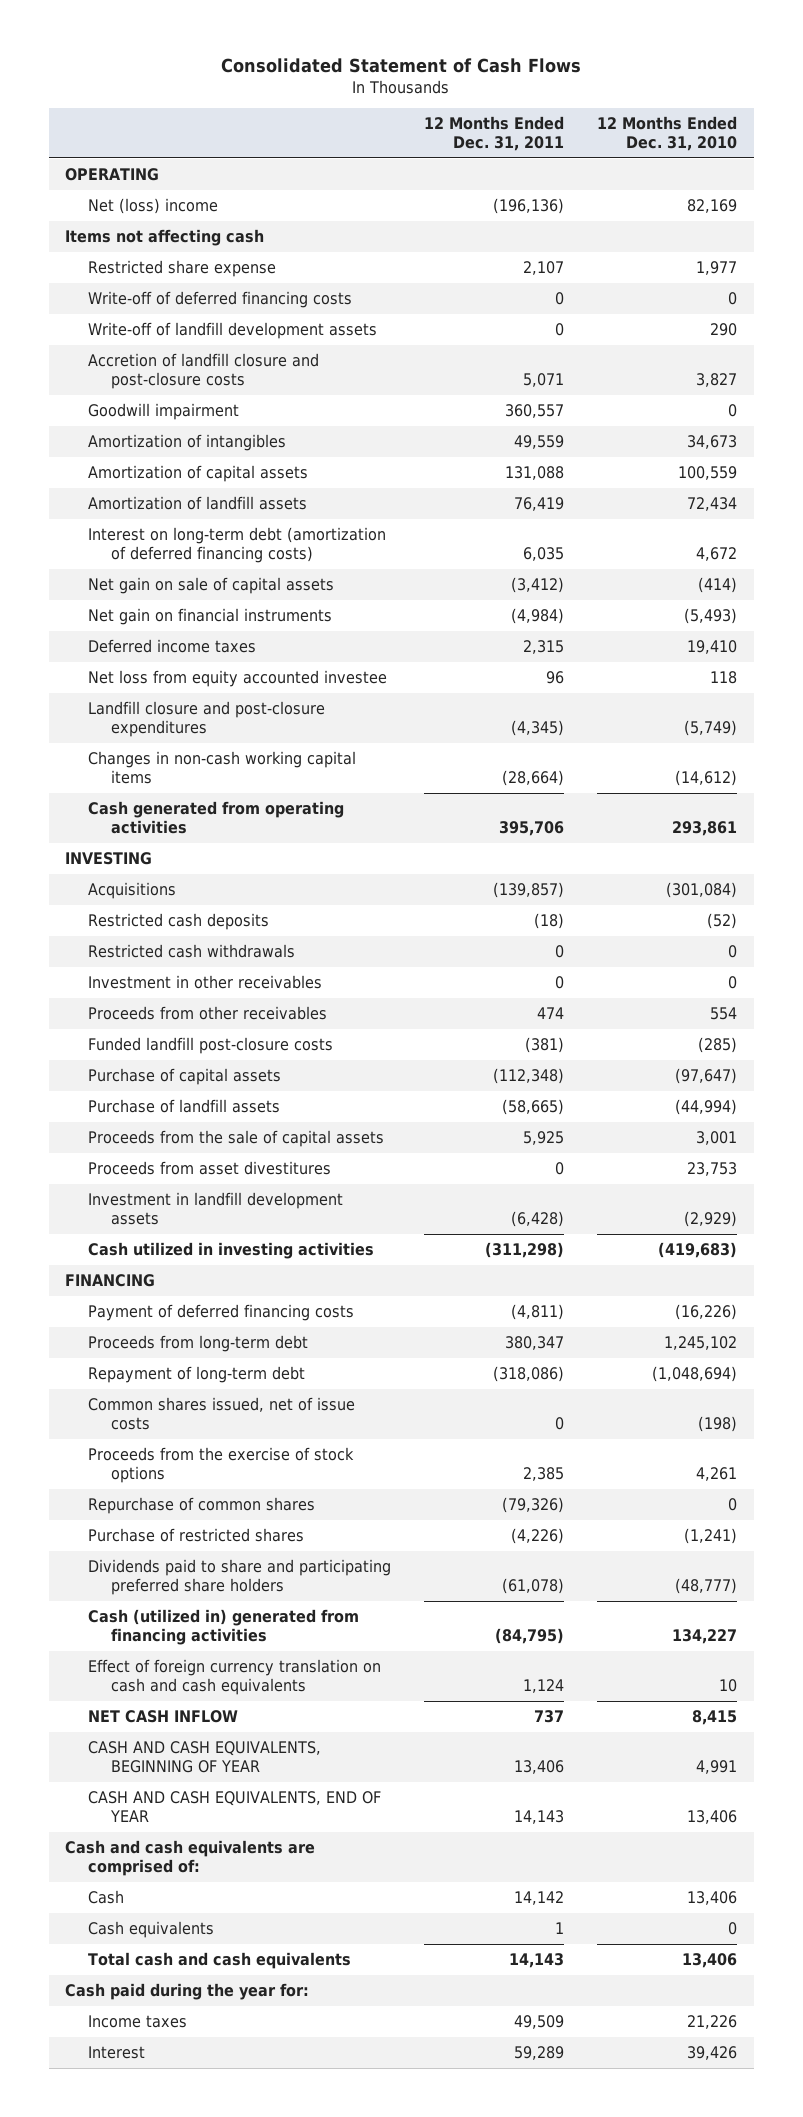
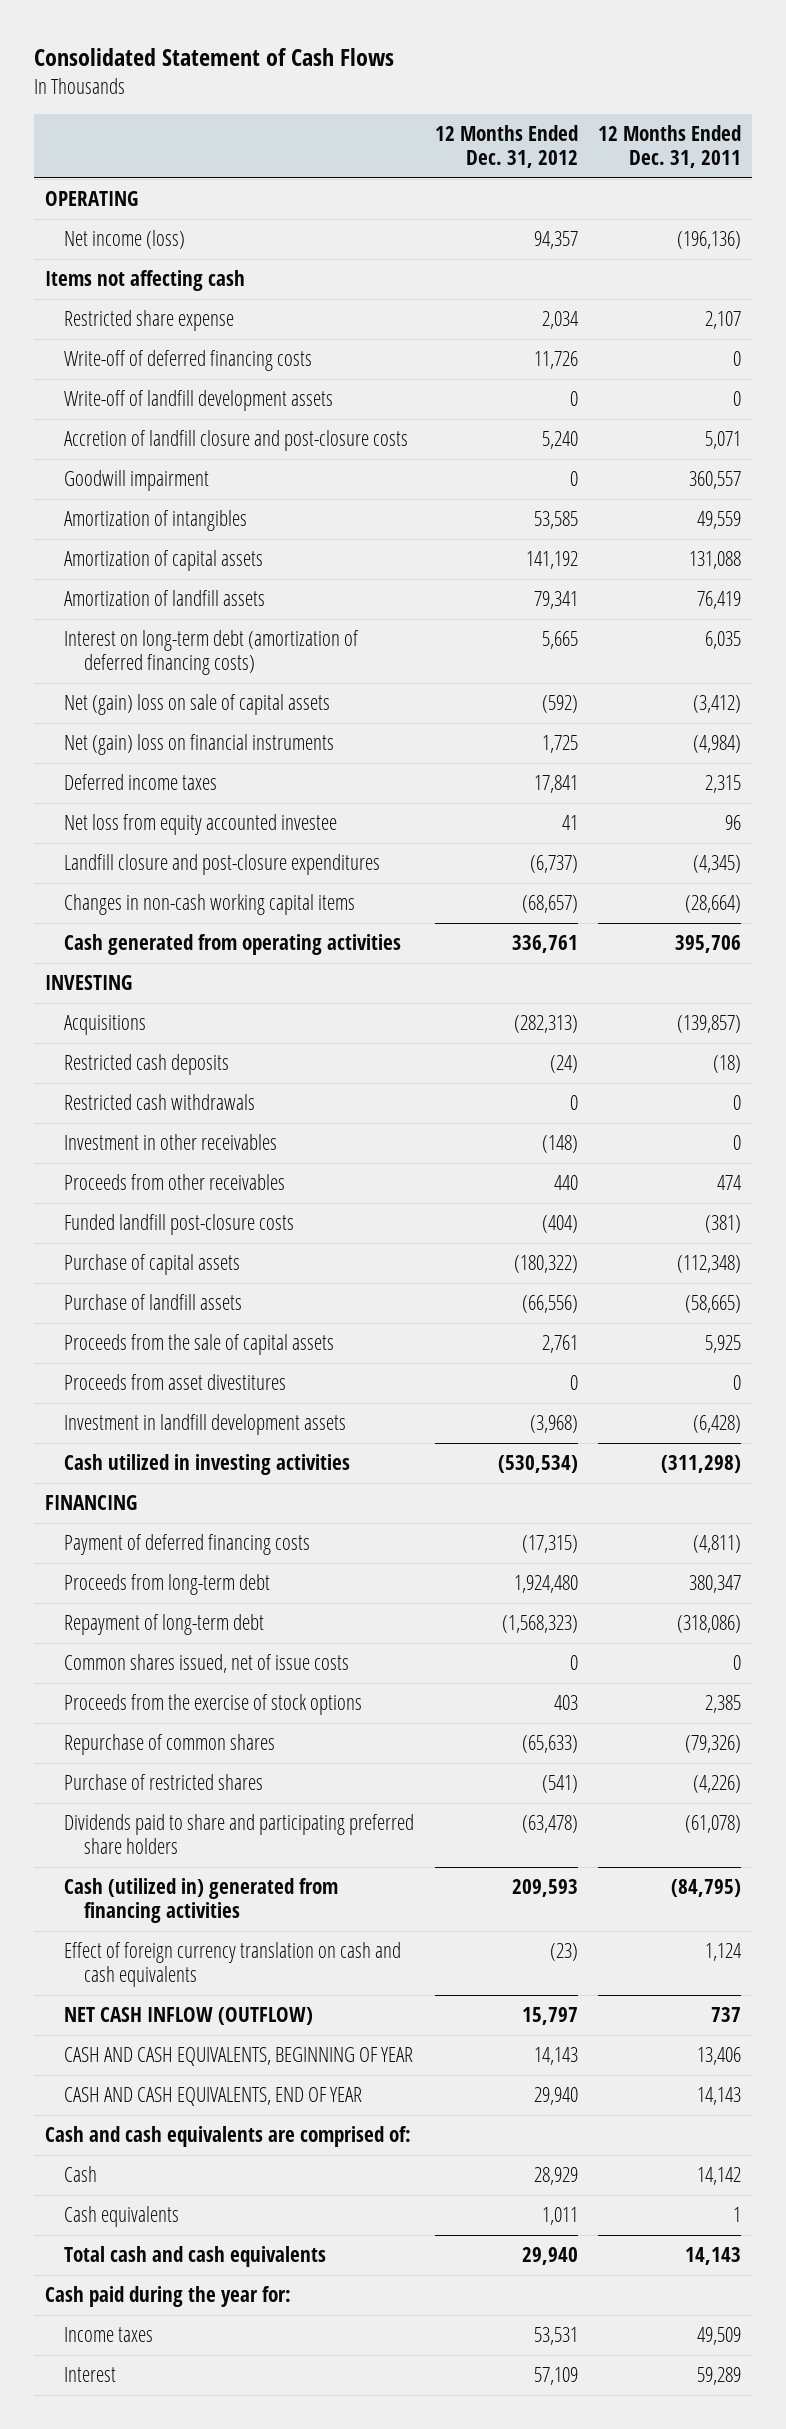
[597,116,738,152] 12 Months Ended Dec. 31, 2010 -> none
none -> [434,124,578,169] 12 Months Ended Dec. 31, 2012
[88,198,219,215] Net (loss) income -> [64,230,186,250] Net income (loss)
[88,577,335,595] Net gain on sale of capital assets -> [64,694,331,716] Net (gain) loss on sale of capital assets
[88,608,333,626] Net gain on financial instruments -> [64,734,335,756] Net (gain) loss on financial instruments
[88,1710,239,1724] NET CASH INFLOW -> [64,2007,314,2026] NET CASH INFLOW (OUTFLOW)

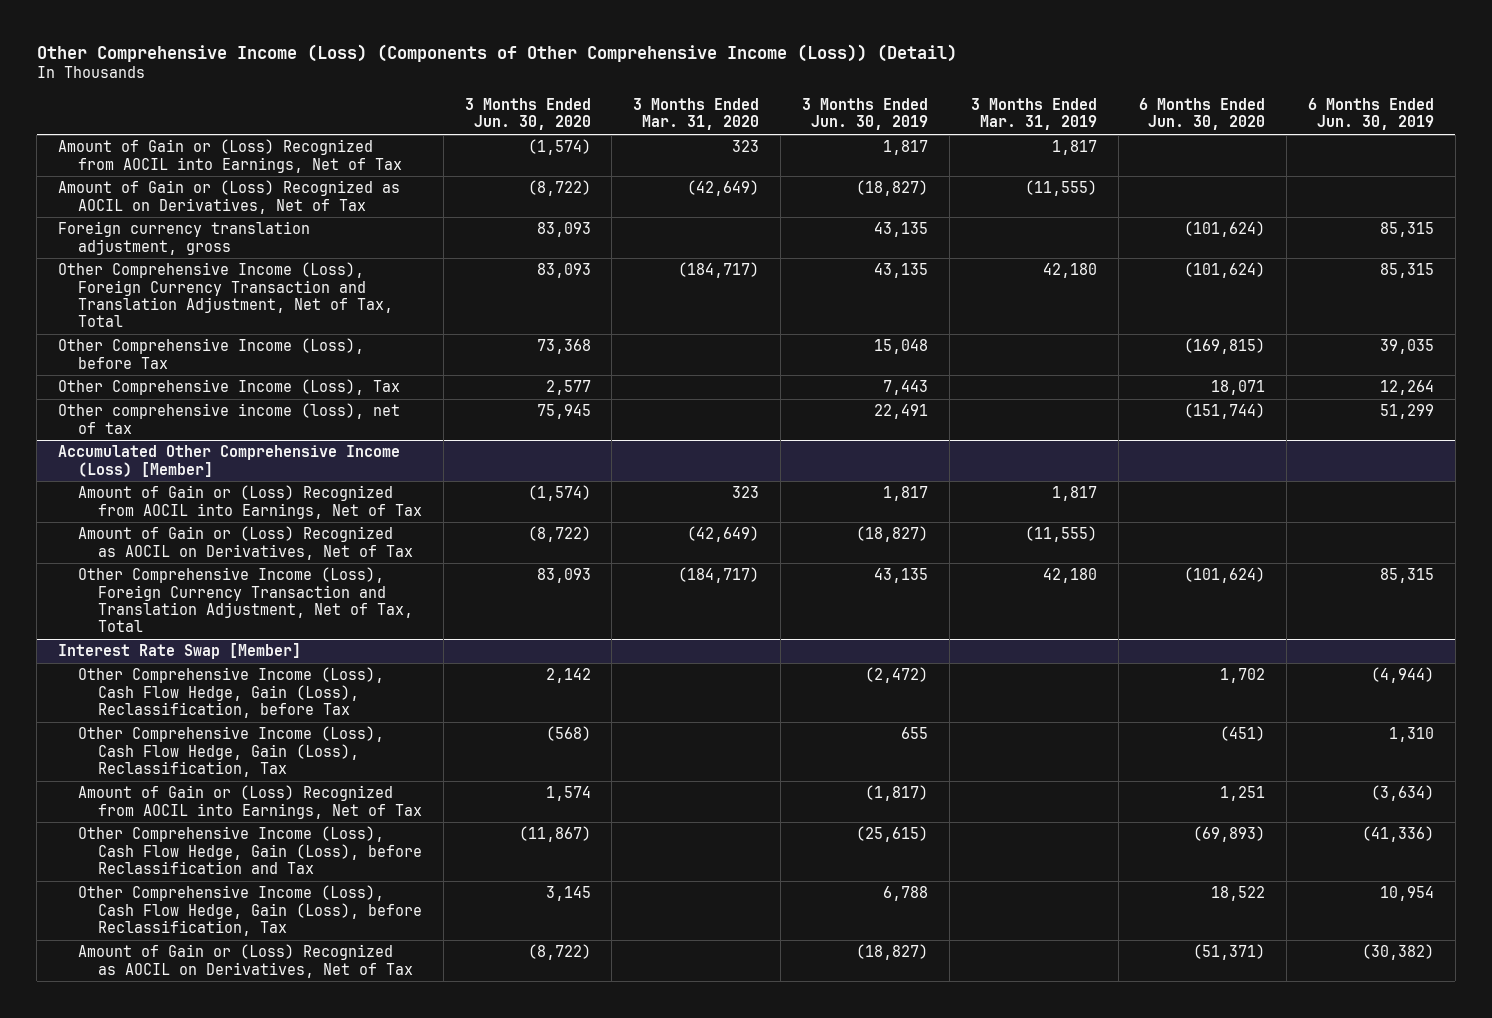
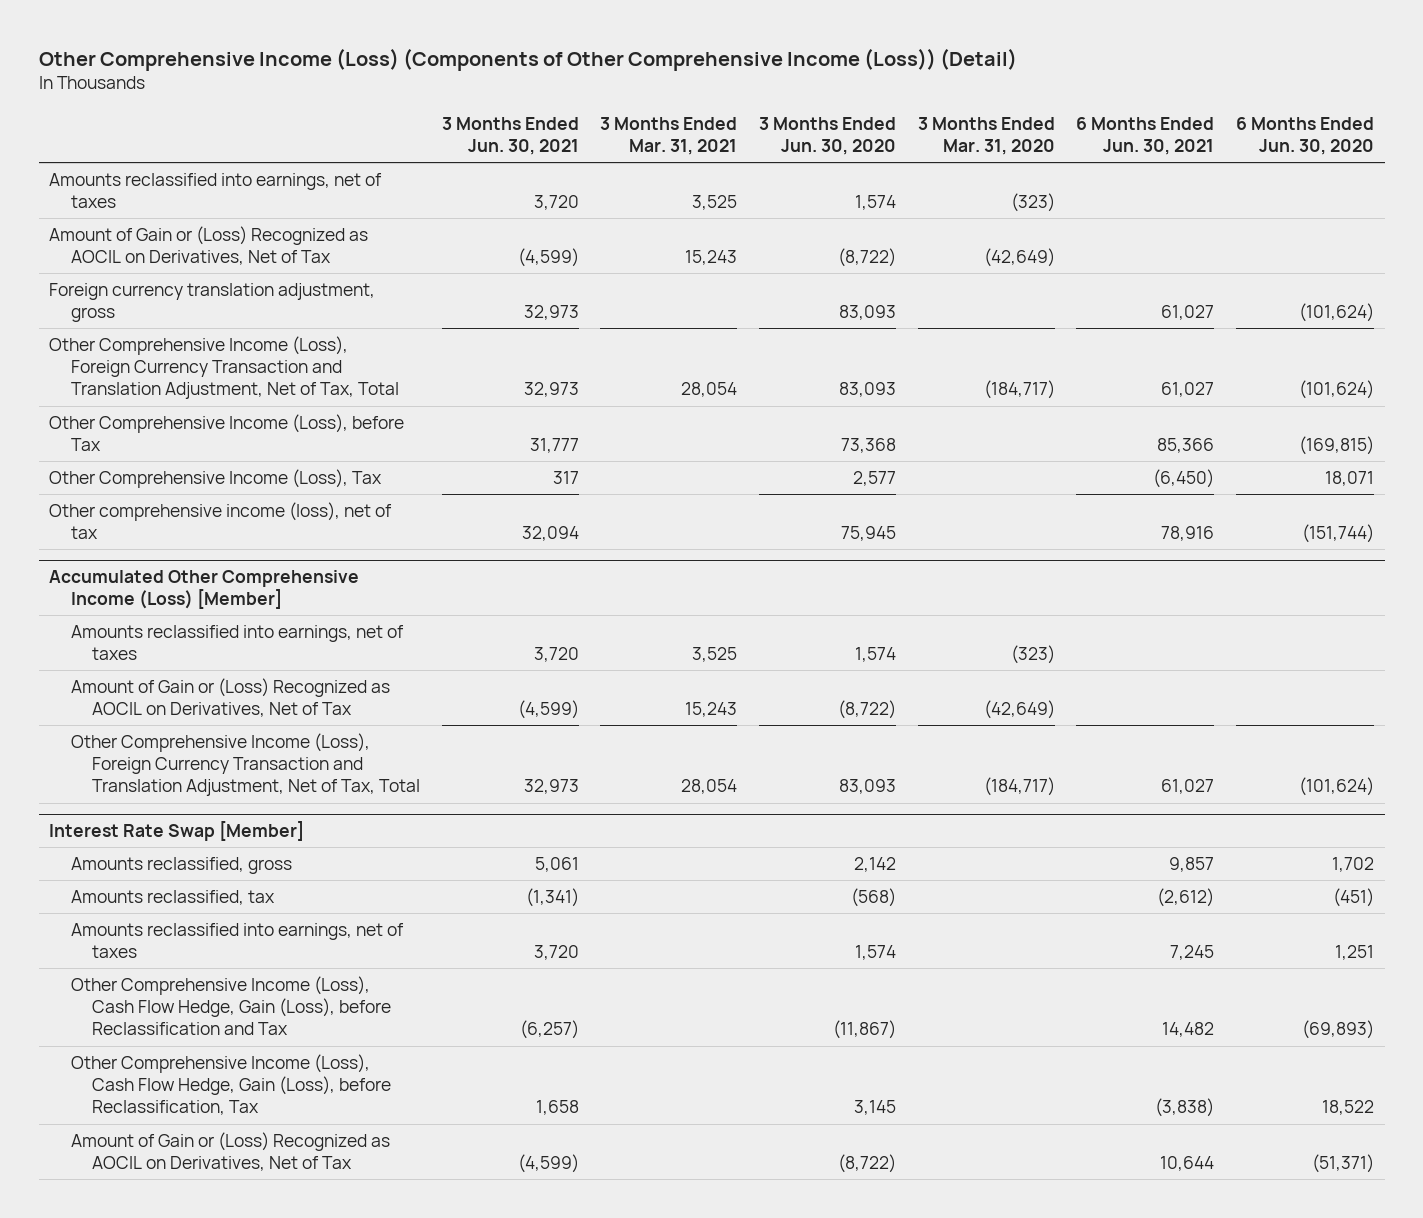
[801,98,928,131] 3 Months Ended Jun. 30, 2019 -> none
[970,98,1097,131] 3 Months Ended Mar. 31, 2019 -> none
[1308,98,1435,131] 6 Months Ended Jun. 30, 2019 -> none
none -> [441,117,579,156] 3 Months Ended Jun. 30, 2021
none -> [600,117,738,156] 3 Months Ended Mar. 31, 2021
none -> [1076,117,1215,156] 6 Months Ended Jun. 30, 2021
[57,139,402,173] Amount of Gain or (Loss) Recognized from AOCIL into Earnings, Net of Tax -> [49,173,383,209] Amounts reclassified into earnings, net of taxes
[527,139,591,156] (1,574) -> [855,195,897,211] 1,574
[732,140,760,153] 323 -> [1010,193,1055,213] (323)
[77,485,422,519] Amount of Gain or (Loss) Recognized from AOCIL into Earnings, Net of Tax -> [70,625,404,661] Amounts reclassified into earnings, net of taxes
[527,485,591,502] (1,574) -> [855,647,897,663] 1,574
[732,486,760,499] 323 -> [1010,645,1055,665] (323)
[77,667,384,718] Other Comprehensive Income (Loss), Cash Flow Hedge, Gain (Loss), Reclassification, before Tax -> [70,857,292,875] Amounts reclassified, gross
[77,726,384,777] Other Comprehensive Income (Loss), Cash Flow Hedge, Gain (Loss), Reclassification, Tax -> [70,890,275,906] Amounts reclassified, tax
[77,785,422,819] Amount of Gain or (Loss) Recognized from AOCIL into Earnings, Net of Tax -> [70,923,404,959] Amounts reclassified into earnings, net of taxes

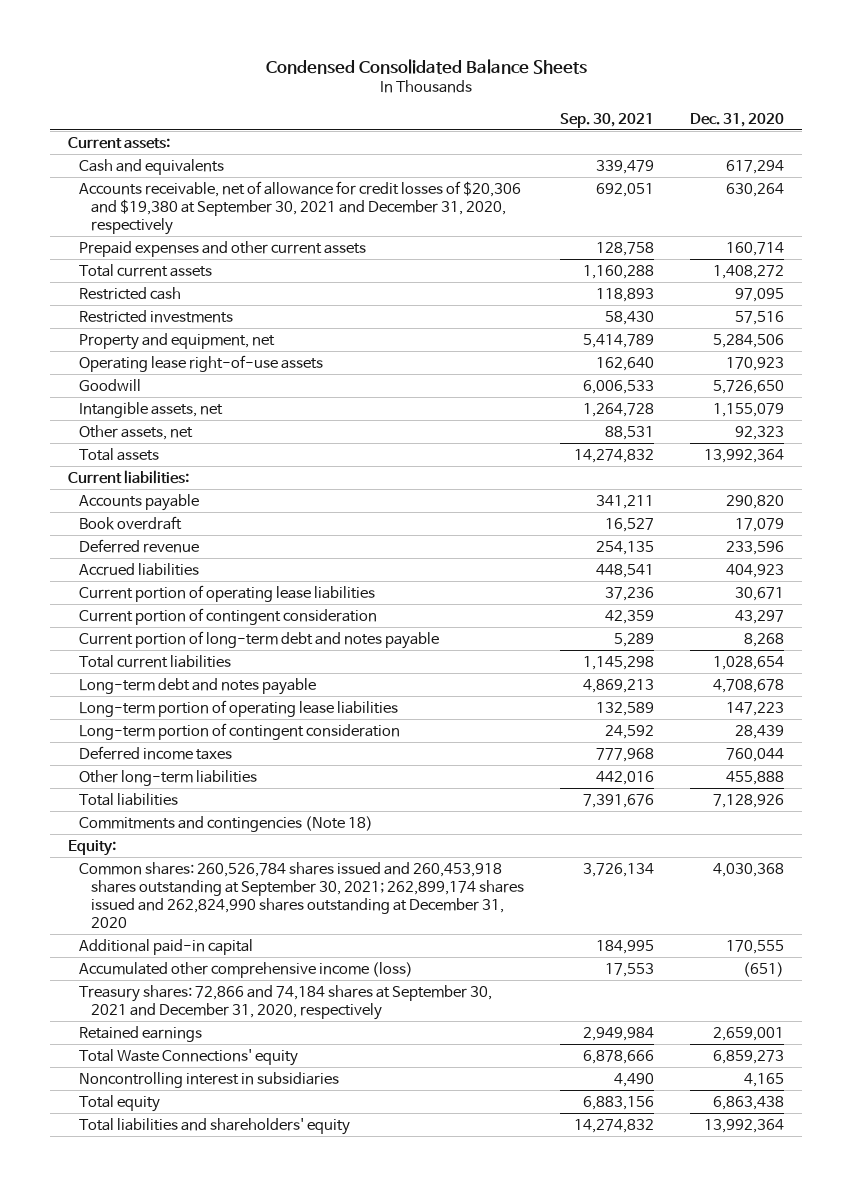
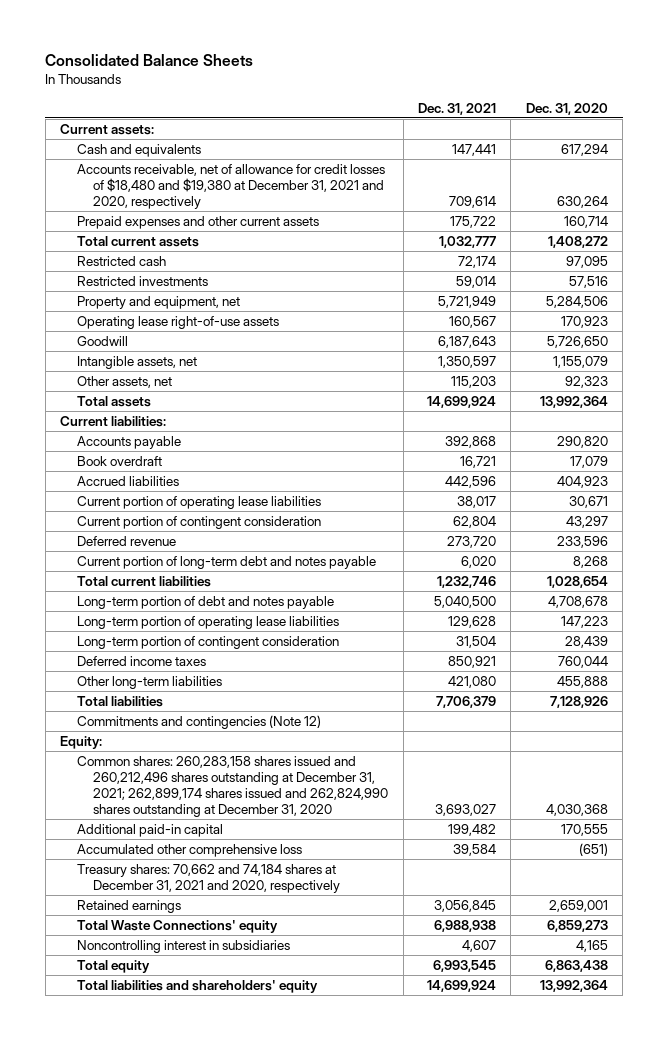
[266,58,588,74] Condensed Consolidated Balance Sheets -> [45,53,254,66] Consolidated Balance Sheets
[560,112,655,128] Sep. 30, 2021 -> none
none -> [418,102,497,115] Dec. 31, 2021
[79,180,522,236] Accounts receivable, net of allowance for credit losses of $20,306 and $19,380 at September 30, 2021 and December 31, 2020, respectively -> [76,163,385,210] Accounts receivable, net of allowance for credit losses of $18,480 and $19,380 at December 31, 2021 and 2020, respectively
[79,538,200,553] Deferred revenue -> [76,535,176,546] Deferred revenue
[79,677,317,695] Long-term debt and notes payable -> [76,595,334,609] Long-term portion of debt and notes payable
[79,815,374,832] Commitments and contingencies (Note 18) -> [76,714,321,729] Commitments and contingencies (Note 12)
[79,861,524,929] Common shares: 260,526,784 shares issued and 260,453,918 shares outstanding at September 30, 2021; 262,899,174 shares issued and 262,824,990 shares outstanding at December 31, 2020 -> [76,755,389,818] Common shares: 260,283,158 shares issued and 260,212,496 shares outstanding at December 31, 2021; 262,899,174 shares issued and 262,824,990 shares outstanding at December 31, 2020
[79,961,414,978] Accumulated other comprehensive income (loss) -> [76,843,302,857] Accumulated other comprehensive loss
[79,984,493,1020] Treasury shares: 72,866 and 74,184 shares at September 30, 2021 and December 31, 2020, respectively -> [76,863,341,893] Treasury shares: 70,662 and 74,184 shares at December 31, 2021 and 2020, respectively

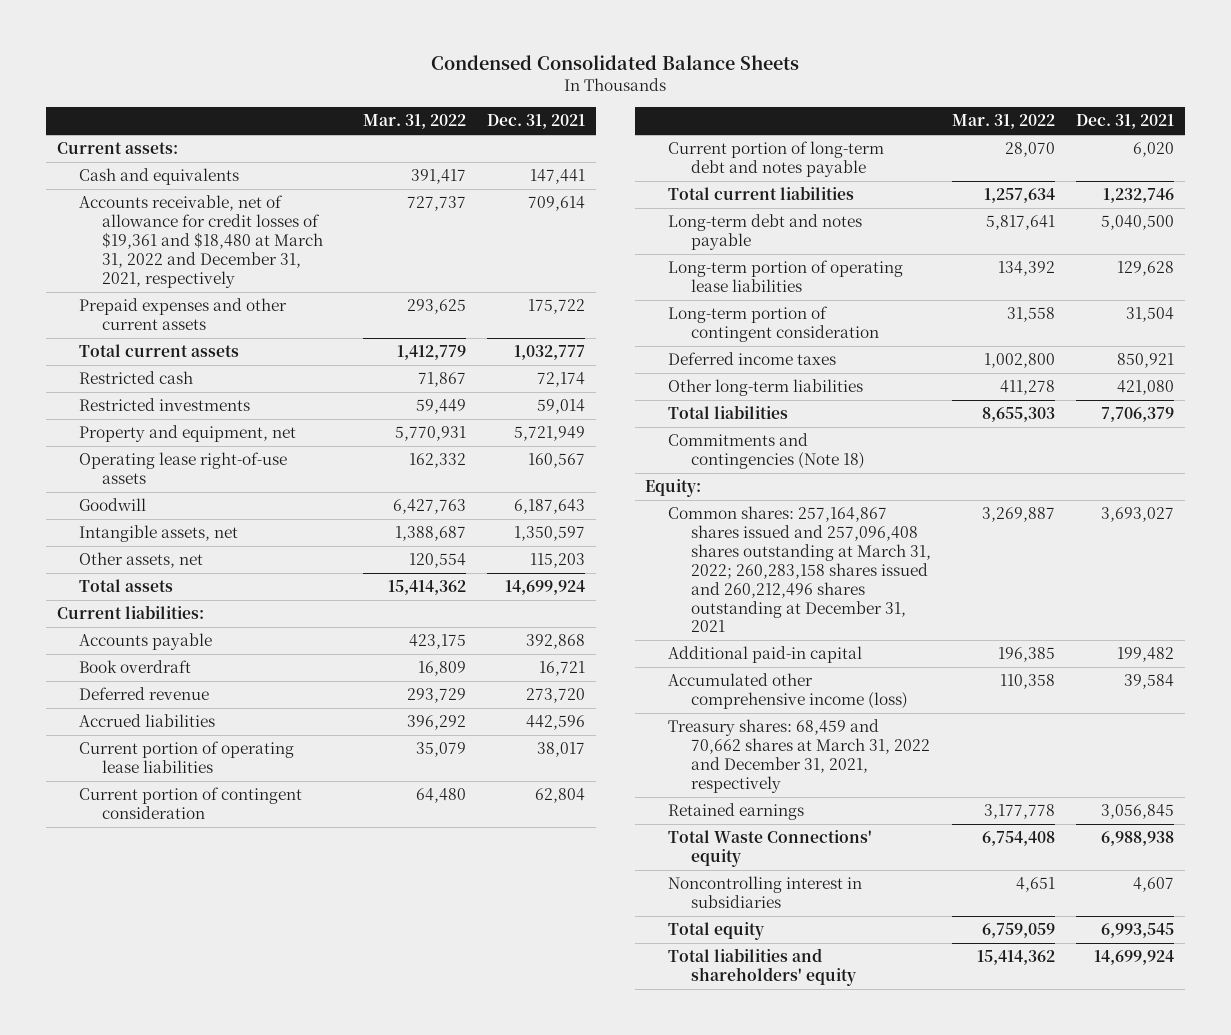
[45,53,254,66] Consolidated Balance Sheets -> [431,55,800,71] Condensed Consolidated Balance Sheets
[525,102,608,115] Dec. 31, 2020 -> none
none -> [363,114,467,130] Mar. 31, 2022
[76,163,385,210] Accounts receivable, net of allowance for credit losses of $18,480 and $19,380 at December 31, 2021 and 2020, respectively -> [79,195,324,288] Accounts receivable, net of allowance for credit losses of $19,361 and $18,480 at March 31, 2022 and December 31, 2021, respectively
[76,535,176,546] Deferred revenue -> [79,687,210,701] Deferred revenue
[76,595,334,609] Long-term portion of debt and notes payable -> [668,214,863,251] Long-term debt and notes payable
[76,714,321,729] Commitments and contingencies (Note 12) -> [668,433,866,470] Commitments and contingencies (Note 18)
[76,755,389,818] Common shares: 260,283,158 shares issued and 260,212,496 shares outstanding at December 31, 2021; 262,899,174 shares issued and 262,824,990 shares outstanding at December 31, 2020 -> [668,506,932,633] Common shares: 257,164,867 shares issued and 257,096,408 shares outstanding at March 31, 2022; 260,283,158 shares issued and 260,212,496 shares outstanding at December 31, 2021
[76,843,302,857] Accumulated other comprehensive loss -> [668,673,909,710] Accumulated other comprehensive income (loss)
[76,863,341,893] Treasury shares: 70,662 and 74,184 shares at December 31, 2021 and 2020, respectively -> [668,719,931,793] Treasury shares: 68,459 and 70,662 shares at March 31, 2022 and December 31, 2021, respectively

